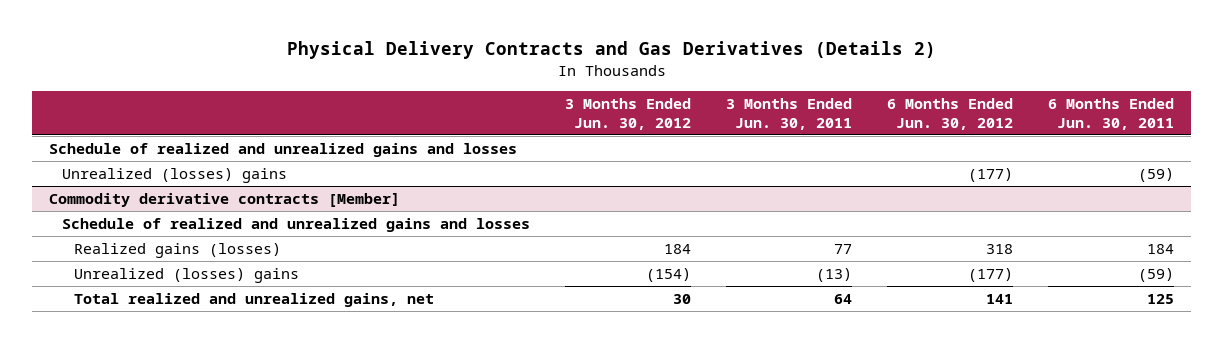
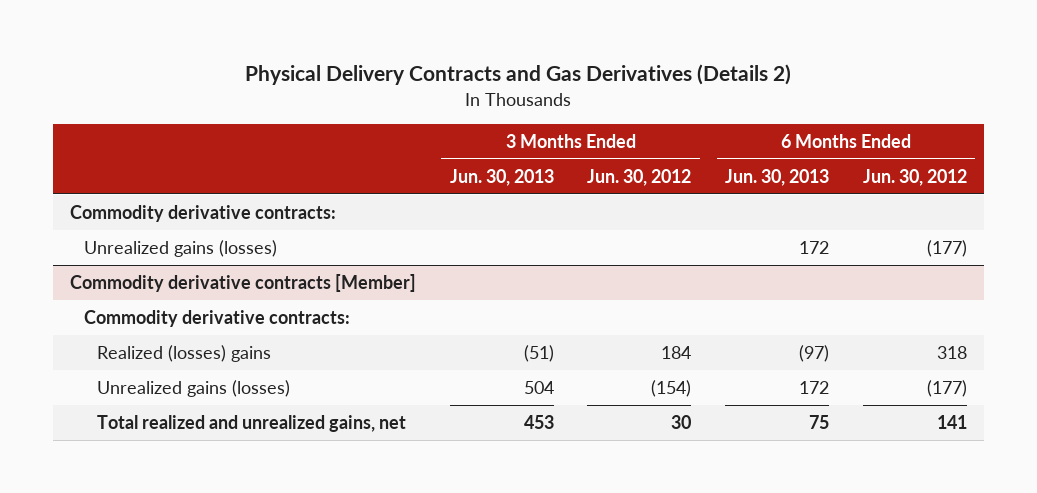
[725,97,852,130] 3 Months Ended Jun. 30, 2011 -> none
[1047,97,1174,130] 6 Months Ended Jun. 30, 2011 -> none
none -> [449,168,554,186] Jun. 30, 2013
none -> [725,168,830,186] Jun. 30, 2013
[49,143,518,158] Schedule of realized and unrealized gains and losses -> none
none -> [70,204,337,222] Commodity derivative contracts:
[61,168,287,184] Unrealized (losses) gains -> [83,239,277,257] Unrealized gains (losses)
[61,218,530,233] Schedule of realized and unrealized gains and losses -> none
none -> [83,309,350,327] Commodity derivative contracts:
[74,243,282,259] Realized gains (losses) -> [96,344,271,362] Realized (losses) gains
[74,268,300,284] Unrealized (losses) gains -> [96,379,290,397] Unrealized gains (losses)

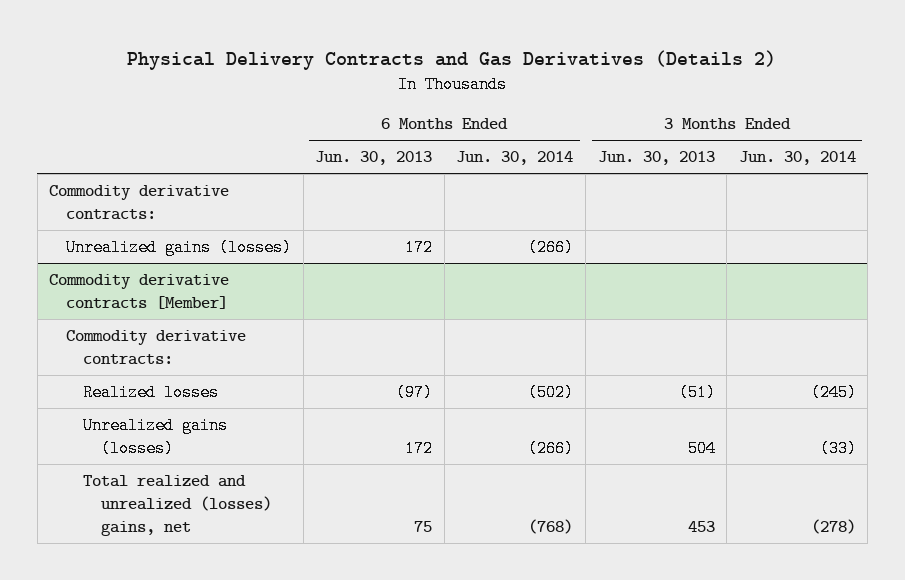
[587,168,692,186] Jun. 30, 2012 -> none
[862,168,967,186] Jun. 30, 2012 -> none
none -> [456,151,574,166] Jun. 30, 2014
none -> [738,151,856,166] Jun. 30, 2014
[96,344,271,362] Realized (losses) gains -> [83,383,220,401] Realized losses
[96,414,406,432] Total realized and unrealized gains, net -> [83,474,272,536] Total realized and unrealized (losses) gains, net

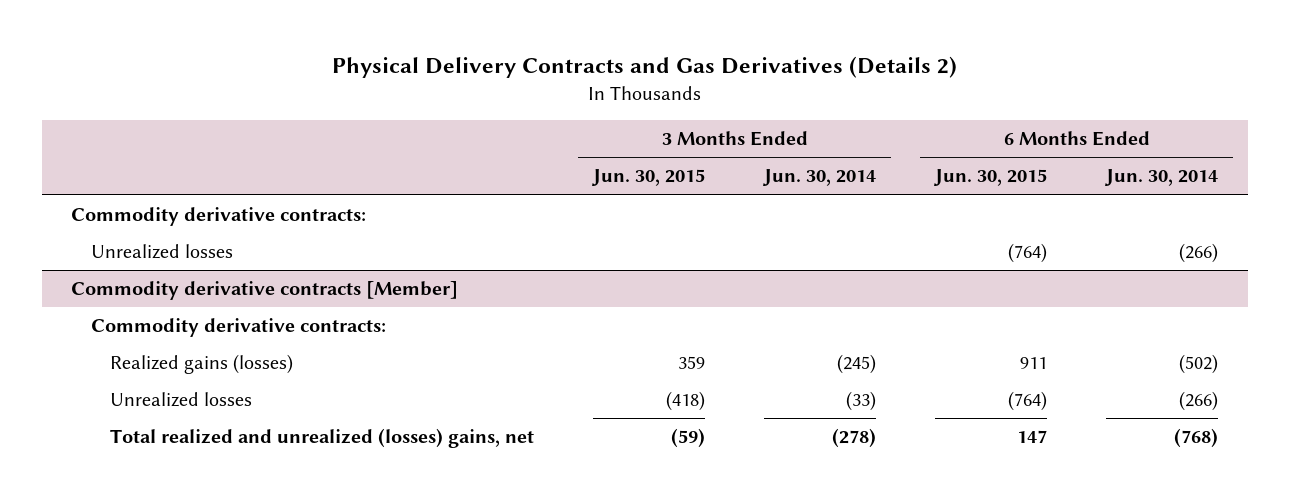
[315,151,433,166] Jun. 30, 2013 -> none
[597,151,715,166] Jun. 30, 2013 -> none
none -> [591,169,706,187] Jun. 30, 2015
none -> [933,169,1048,187] Jun. 30, 2015
[66,238,293,256] Unrealized gains (losses) -> [90,244,233,260] Unrealized losses
[83,383,220,401] Realized losses -> [110,354,294,375] Realized gains (losses)
[83,416,229,457] Unrealized gains (losses) -> [110,392,253,408] Unrealized losses

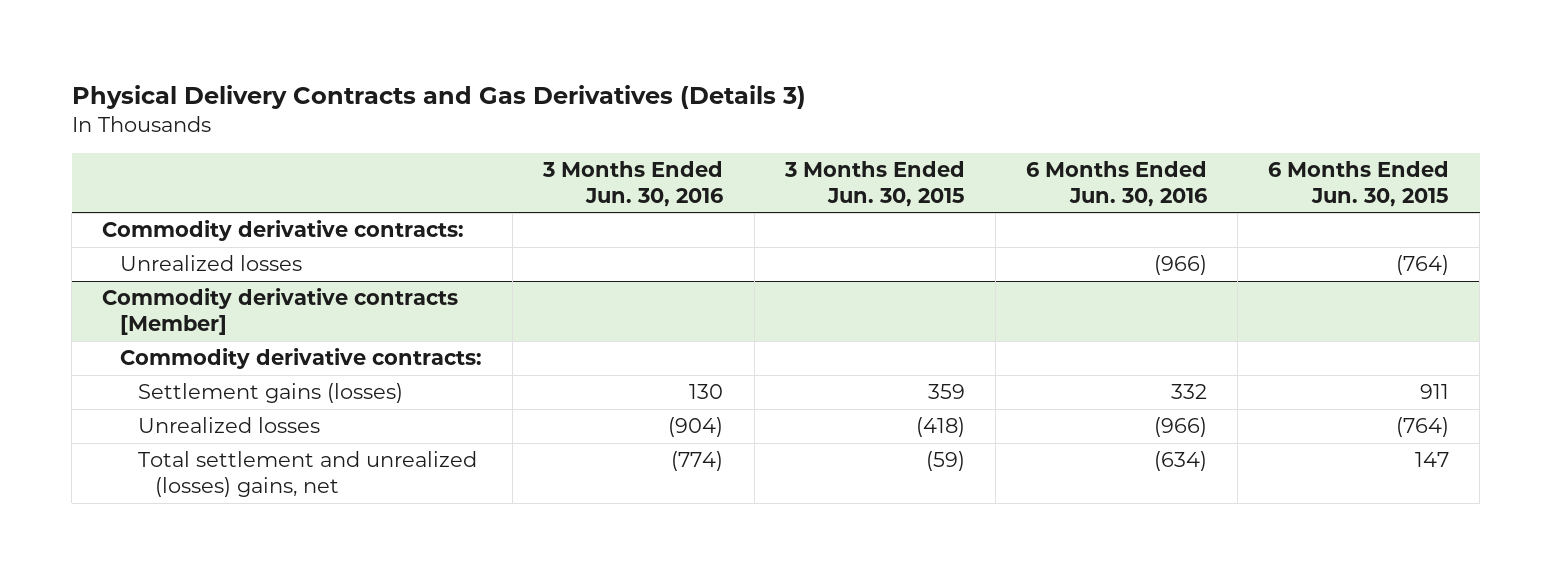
[331,55,957,78] Physical Delivery Contracts and Gas Derivatives (Details 2) -> [71,85,806,110] Physical Delivery Contracts and Gas Derivatives (Details 3)
[762,169,877,187] Jun. 30, 2014 -> none
[1104,169,1219,187] Jun. 30, 2014 -> none
none -> [542,161,724,207] 3 Months Ended Jun. 30, 2016
none -> [1025,161,1207,207] 6 Months Ended Jun. 30, 2016
[110,354,294,375] Realized gains (losses) -> [137,383,403,404] Settlement gains (losses)
[110,428,535,449] Total realized and unrealized (losses) gains, net -> [137,451,477,497] Total settlement and unrealized (losses) gains, net

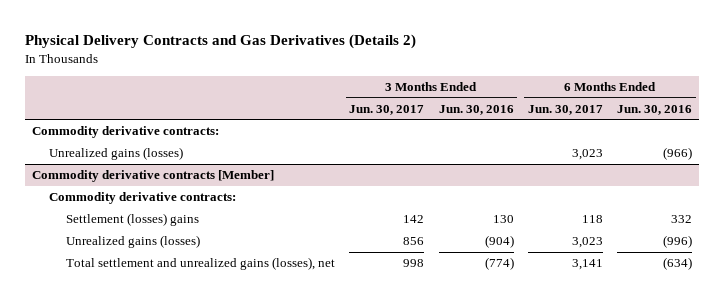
[71,85,806,110] Physical Delivery Contracts and Gas Derivatives (Details 3) -> [24,34,416,50] Physical Delivery Contracts and Gas Derivatives (Details 2)
[783,161,965,207] 3 Months Ended Jun. 30, 2015 -> none
[1268,161,1450,207] 6 Months Ended Jun. 30, 2015 -> none
none -> [349,104,425,115] Jun. 30, 2017
none -> [527,104,603,115] Jun. 30, 2017
[120,255,303,272] Unrealized losses -> [48,147,183,161] Unrealized gains (losses)
[137,383,403,404] Settlement gains (losses) -> [65,213,199,227] Settlement (losses) gains
[137,417,320,434] Unrealized losses -> [65,235,200,249] Unrealized gains (losses)
[1153,417,1207,438] (966) -> [663,235,693,249] (996)
[137,451,477,497] Total settlement and unrealized (losses) gains, net -> [65,257,335,271] Total settlement and unrealized gains (losses), net

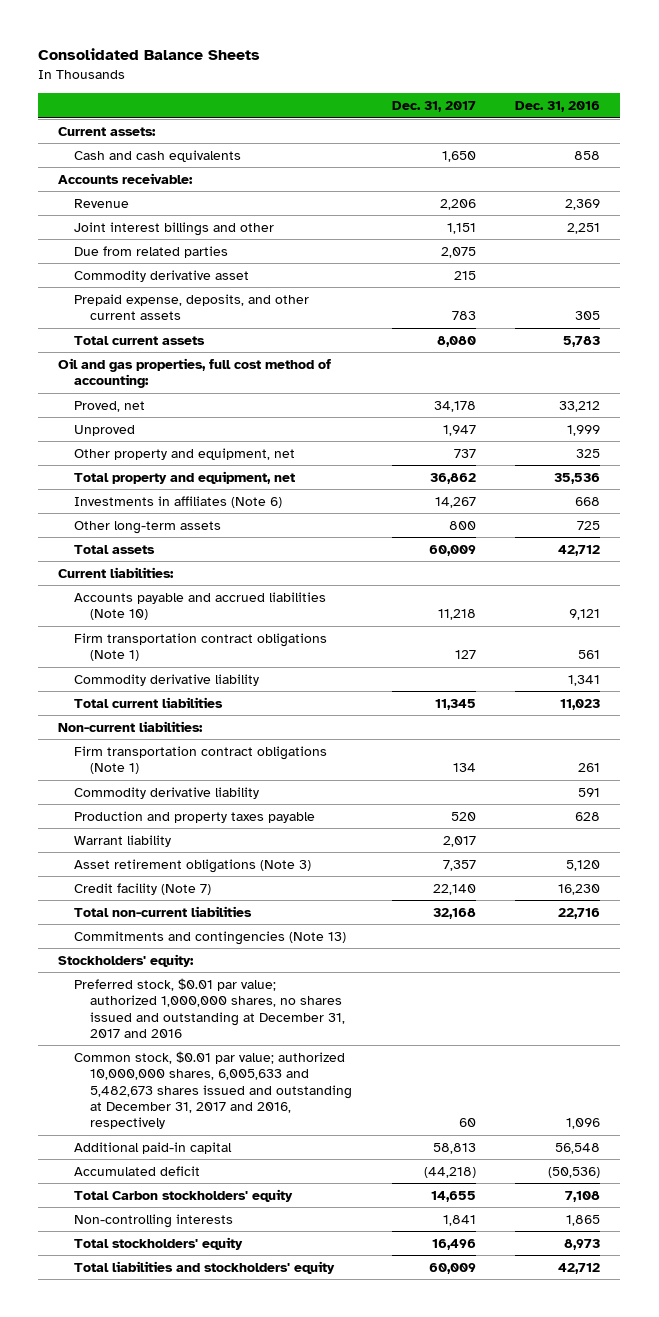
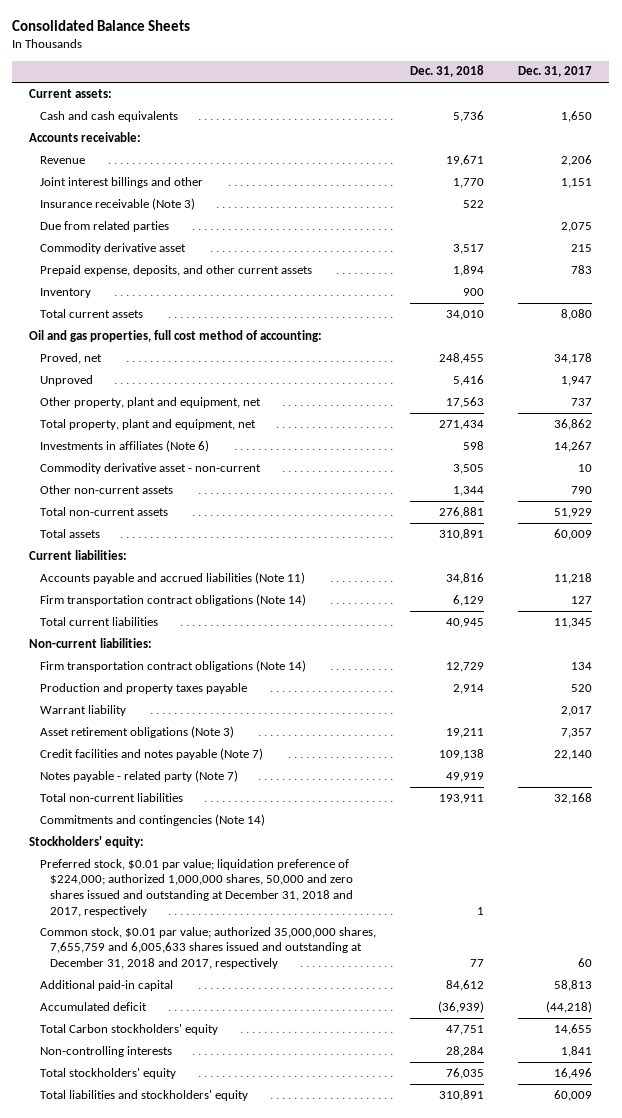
[515,101,601,113] Dec. 31, 2016 -> none
none -> [409,65,484,78] Dec. 31, 2018
none -> [39,197,195,210] Insurance receivable (Note 3)
none -> [39,287,91,298] Inventory
[74,447,296,460] Other property and equipment, net -> [39,396,261,408] Other property, plant and equipment, net
[74,470,296,484] Total property and equipment, net -> [39,418,256,430] Total property, plant and equipment, net
none -> [39,462,261,474] Commodity derivative asset - non-current
[74,520,222,534] Other long-term assets -> [39,484,173,494] Other non-current assets
[448,520,476,530] 800 -> [571,485,593,494] 790
none -> [39,506,168,516] Total non-current assets
[74,673,260,686] Commodity derivative liability -> none
[74,591,327,621] Accounts payable and accrued liabilities (Note 10) -> [39,571,305,584] Accounts payable and accrued liabilities (Note 11)
[74,632,328,662] Firm transportation contract obligations (Note 1) -> [39,593,306,606] Firm transportation contract obligations (Note 14)
[74,786,260,799] Commodity derivative liability -> none
[74,745,328,775] Firm transportation contract obligations (Note 1) -> [39,659,306,672] Firm transportation contract obligations (Note 14)
[74,882,212,895] Credit facility (Note 7) -> [39,747,263,760] Credit facilities and notes payable (Note 7)
none -> [39,769,238,782] Notes payable - related party (Note 7)
[74,930,347,945] Commitments and contingencies (Note 13) -> [39,813,265,826] Commitments and contingencies (Note 14)
[74,977,345,1038] Preferred stock, $0.01 par value; authorized 1,000,000 shares, no shares issued and outstanding at December 31, 2017 and 2016 -> [39,858,353,917] Preferred stock, $0.01 par value; liquidation preference of $224,000; authorized 1,000,000 shares, 50,000 and zero shares issued and outstanding at December 31, 2018 and 2017, respectively
[74,1050,352,1130] Common stock, $0.01 par value; authorized 10,000,000 shares, 6,005,633 and 5,482,673 shares issued and outstanding at December 31, 2017 and 2016, respectively -> [39,926,376,970] Common stock, $0.01 par value; authorized 35,000,000 shares, 7,655,759 and 6,005,633 shares issued and outstanding at December 31, 2018 and 2017, respectively

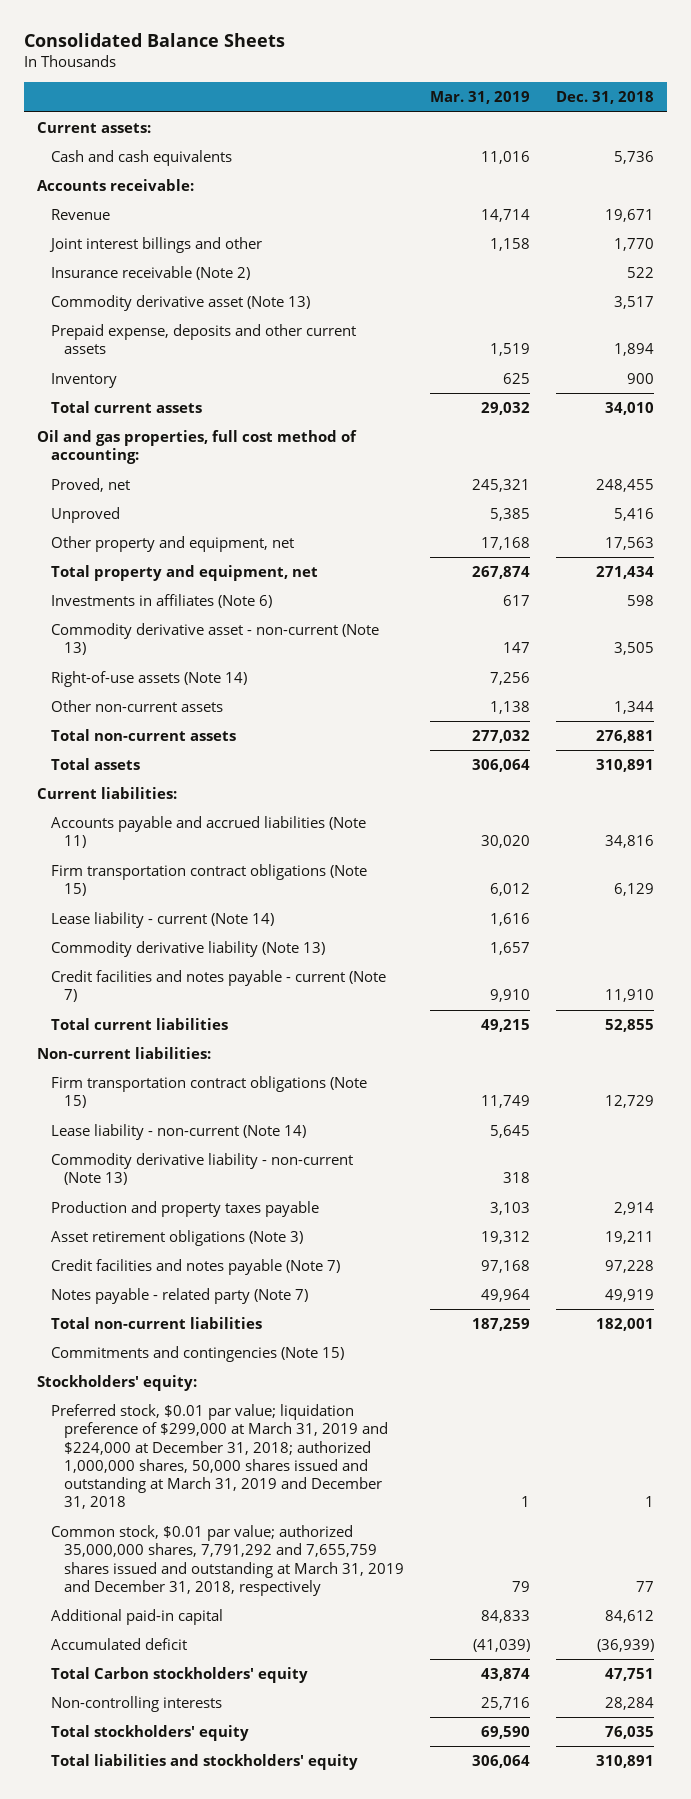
[518,66,593,78] Dec. 31, 2017 -> none
none -> [430,91,531,105] Mar. 31, 2019
[39,220,169,232] Due from related parties -> none
[39,197,195,210] Insurance receivable (Note 3) -> [50,265,250,280] Insurance receivable (Note 2)
[39,242,186,254] Commodity derivative asset -> [50,294,310,311] Commodity derivative asset (Note 13)
[39,264,312,276] Prepaid expense, deposits, and other current assets -> [50,323,356,355] Prepaid expense, deposits and other current assets
[39,396,261,408] Other property, plant and equipment, net -> [50,535,294,552] Other property and equipment, net
[39,418,256,430] Total property, plant and equipment, net -> [50,564,318,581] Total property and equipment, net
[39,462,261,474] Commodity derivative asset - non-current -> [50,622,379,656] Commodity derivative asset - non-current (Note 13)
none -> [50,670,247,687] Right-of-use assets (Note 14)
[39,593,306,606] Firm transportation contract obligations (Note 14) -> [50,863,367,897] Firm transportation contract obligations (Note 15)
none -> [50,911,274,928] Lease liability - current (Note 14)
none -> [50,940,325,957] Commodity derivative liability (Note 13)
none -> [50,969,386,1003] Credit facilities and notes payable - current (Note 7)
[445,617,484,628] 40,945 -> [605,1018,655,1032] 52,855
[39,659,306,672] Firm transportation contract obligations (Note 14) -> [50,1075,367,1109] Firm transportation contract obligations (Note 15)
none -> [50,1123,306,1140] Lease liability - non-current (Note 14)
none -> [50,1152,353,1186] Commodity derivative liability - non-current (Note 13)
[39,704,126,716] Warrant liability -> none
[438,748,484,760] 109,138 -> [605,1259,655,1273] 97,228
[438,793,484,804] 193,911 -> [596,1317,655,1331] 182,001
[39,813,265,826] Commitments and contingencies (Note 14) -> [50,1345,344,1362] Commitments and contingencies (Note 15)
[39,858,353,917] Preferred stock, $0.01 par value; liquidation preference of $224,000; authorized 1,000,000 shares, 50,000 and zero shares issued and outstanding at December 31, 2018 and 2017, respectively -> [50,1403,389,1510] Preferred stock, $0.01 par value; liquidation preference of $299,000 at March 31, 2019 and $224,000 at December 31, 2018; authorized 1,000,000 shares, 50,000 shares issued and outstanding at March 31, 2019 and December 31, 2018
[39,926,376,970] Common stock, $0.01 par value; authorized 35,000,000 shares, 7,655,759 and 6,005,633 shares issued and outstanding at December 31, 2018 and 2017, respectively -> [50,1524,405,1596] Common stock, $0.01 par value; authorized 35,000,000 shares, 7,791,292 and 7,655,759 shares issued and outstanding at March 31, 2019 and December 31, 2018, respectively

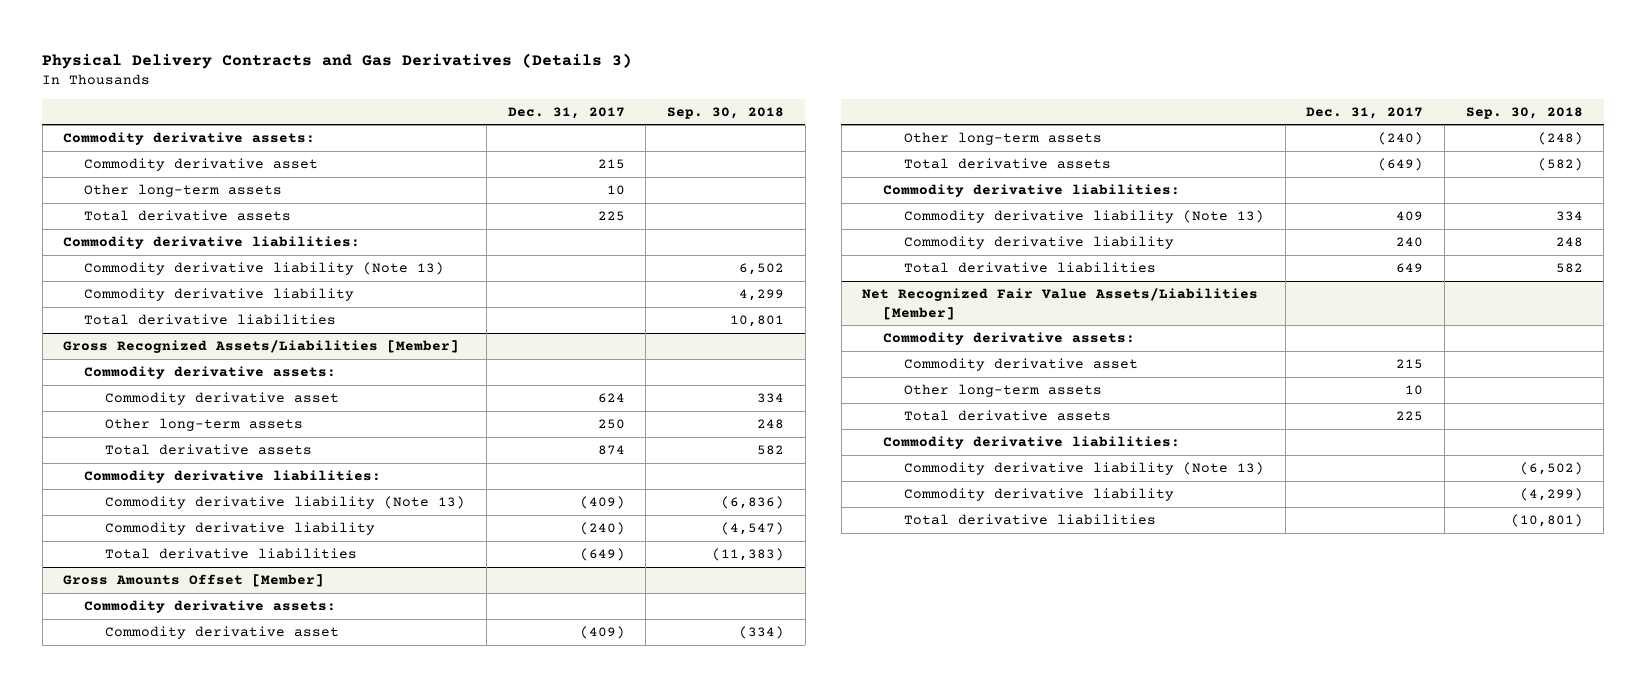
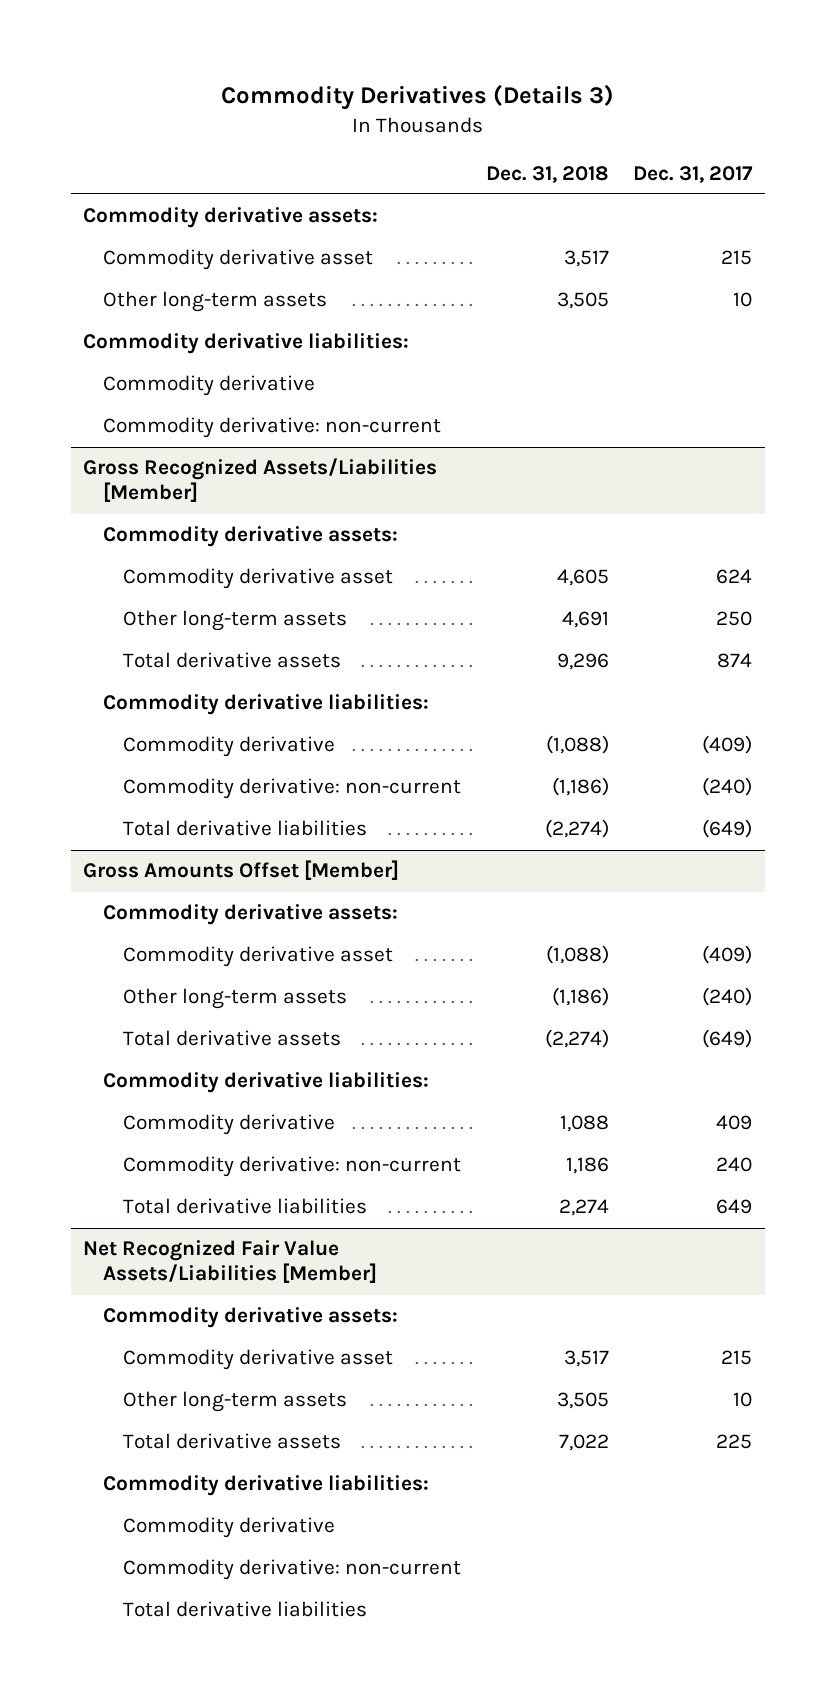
[42,52,633,69] Physical Delivery Contracts and Gas Derivatives (Details 3) -> [220,84,614,111] Commodity Derivatives (Details 3)
[666,106,784,119] Sep. 30, 2018 -> none
none -> [485,165,609,183] Dec. 31, 2018
[84,210,292,222] Total derivative assets -> none
[84,314,337,326] Total derivative liabilities -> none
[84,262,445,276] Commodity derivative liability (Note 13) -> [103,375,316,397] Commodity derivative
[84,288,355,302] Commodity derivative liability -> [103,417,442,439] Commodity derivative: non-current
[105,496,466,510] Commodity derivative liability (Note 13) -> [122,736,335,758] Commodity derivative
[105,522,376,536] Commodity derivative liability -> [122,778,461,800] Commodity derivative: non-current
[904,210,1265,224] Commodity derivative liability (Note 13) -> [122,1114,335,1136] Commodity derivative
[904,236,1175,250] Commodity derivative liability -> [122,1156,461,1178] Commodity derivative: non-current
[904,462,1265,476] Commodity derivative liability (Note 13) -> [122,1517,335,1539] Commodity derivative
[904,488,1175,502] Commodity derivative liability -> [122,1559,461,1581] Commodity derivative: non-current

